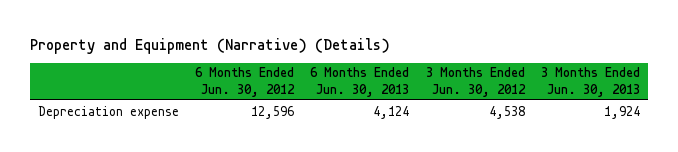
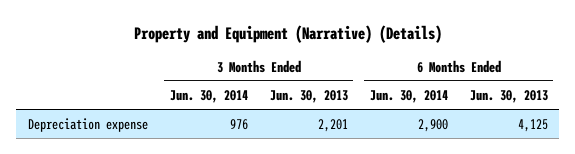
[195,67,296,97] 6 Months Ended Jun. 30, 2012 -> none
[425,67,526,97] 3 Months Ended Jun. 30, 2012 -> none
none -> [169,89,248,103] Jun. 30, 2014
none -> [369,89,448,103] Jun. 30, 2014
[373,105,410,119] 4,124 -> [517,119,548,133] 4,125
[603,105,640,119] 1,924 -> [317,119,348,133] 2,201

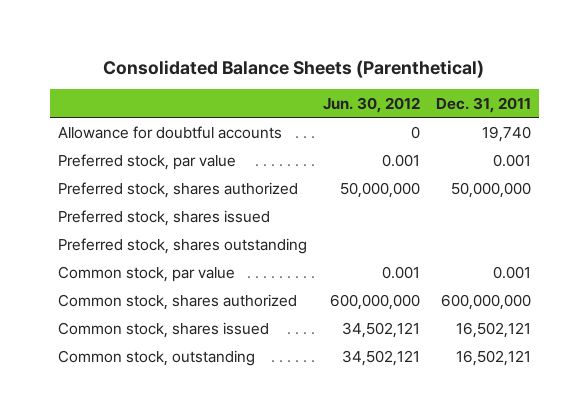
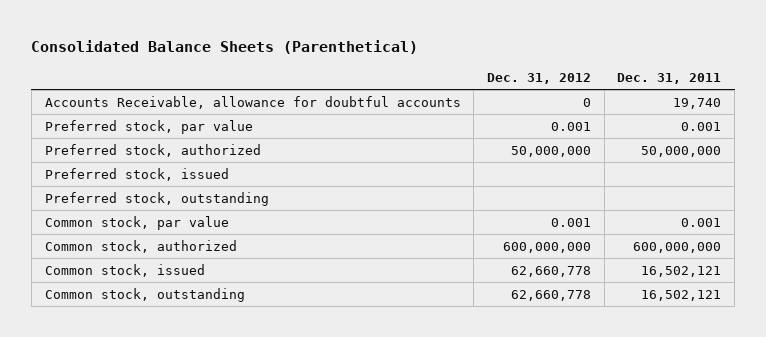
[322,96,420,113] Jun. 30, 2012 -> none
none -> [487,72,592,84] Dec. 31, 2012
[57,125,282,139] Allowance for doubtful accounts -> [44,96,461,110] Accounts Receivable, allowance for doubtful accounts
[57,181,298,198] Preferred stock, shares authorized -> [44,144,261,158] Preferred stock, authorized
[57,209,270,226] Preferred stock, shares issued -> [44,168,229,182] Preferred stock, issued
[57,237,307,254] Preferred stock, shares outstanding -> [44,192,269,207] Preferred stock, outstanding
[57,293,297,310] Common stock, shares authorized -> [44,240,237,254] Common stock, authorized
[57,321,269,338] Common stock, shares issued -> [44,264,205,278] Common stock, issued

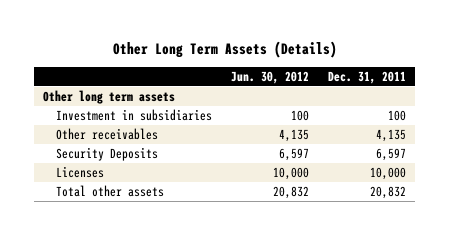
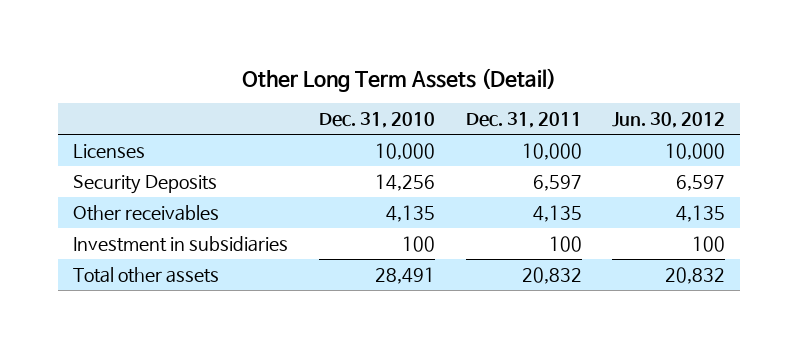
[112,40,337,58] Other Long Term Assets (Details) -> [242,67,557,92] Other Long Term Assets (Detail)
none -> [318,112,435,129] Dec. 31, 2010
[43,90,176,105] Other long term assets -> none
[56,147,159,162] Security Deposits -> [73,174,218,194] Security Deposits
[56,128,159,141] Other receivables -> [73,204,220,221] Other receivables
[56,109,213,122] Investment in subsidiaries -> [73,235,289,252] Investment in subsidiaries

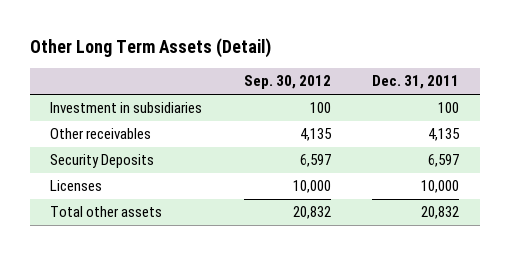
[318,112,435,129] Dec. 31, 2010 -> none
[612,112,726,129] Jun. 30, 2012 -> none
none -> [243,75,331,90] Sep. 30, 2012
[73,204,220,221] Other receivables -> [50,128,152,140] Other receivables
[73,174,218,194] Security Deposits -> [50,154,155,169] Security Deposits
[73,143,146,158] Licenses -> [50,180,103,192] Licenses

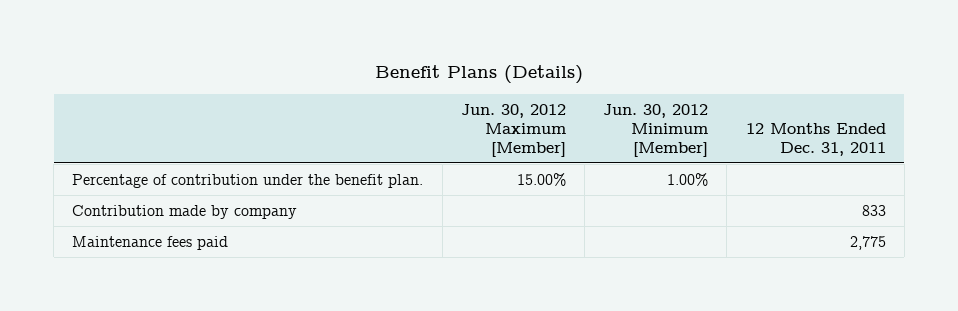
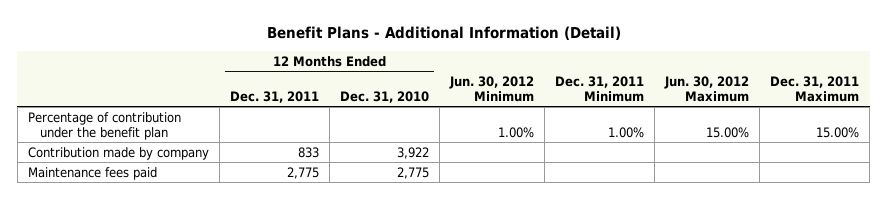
[375,65,584,85] Benefit Plans (Details) -> [266,26,621,41] Benefit Plans - Additional Information (Detail)
[460,103,566,157] Jun. 30, 2012 Maximum [Member] -> none
[603,103,709,157] Jun. 30, 2012 Minimum [Member] -> none
none -> [340,91,430,104] Dec. 31, 2010
none -> [449,75,535,103] Jun. 30, 2012 Minimum
none -> [555,75,645,103] Dec. 31, 2011 Minimum
none -> [664,75,750,103] Jun. 30, 2012 Maximum
none -> [770,75,860,103] Dec. 31, 2011 Maximum
[72,173,424,188] Percentage of contribution under the benefit plan. -> [27,111,181,141] Percentage of contribution under the benefit plan

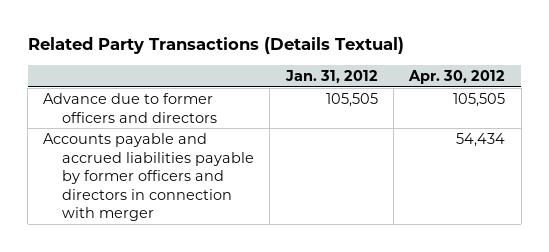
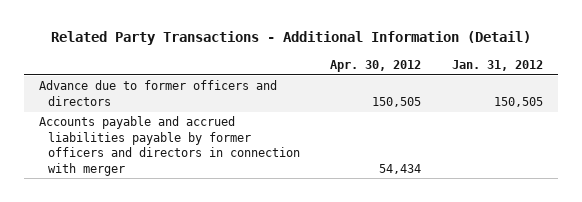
[27,37,404,55] Related Party Transactions (Details Textual) -> [51,31,532,46] Related Party Transactions - Additional Information (Detail)
[325,93,378,108] 105,505 -> [493,96,543,107] 150,505
[453,93,506,108] 105,505 -> [372,96,422,107] 150,505

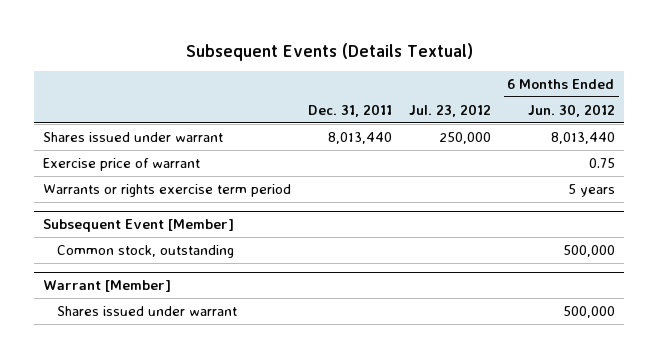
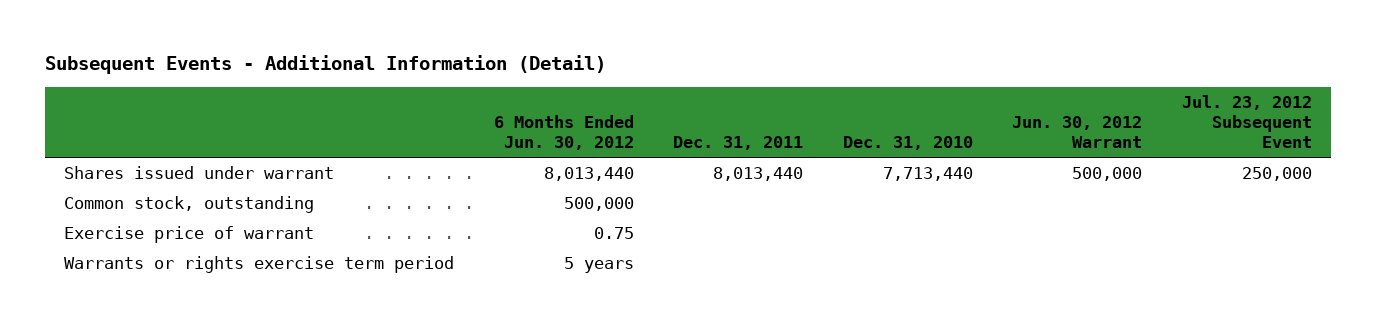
[185,42,473,61] Subsequent Events (Details Textual) -> [44,55,606,75] Subsequent Events - Additional Information (Detail)
[408,103,491,117] Jul. 23, 2012 -> none
none -> [842,136,973,151] Dec. 31, 2010
none -> [1012,116,1143,149] Jun. 30, 2012 Warrant
none -> [1181,95,1312,149] Jul. 23, 2012 Subsequent Event
none -> [64,196,315,214] Common stock, outstanding
[42,218,234,232] Subsequent Event [Member] -> none
[57,244,235,258] Common stock, outstanding -> none
[42,279,171,292] Warrant [Member] -> none
[57,305,238,316] Shares issued under warrant -> none

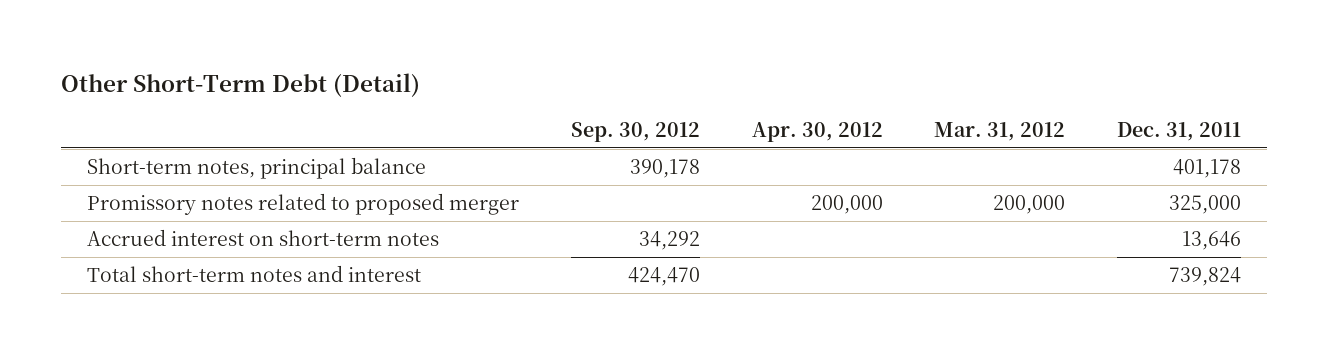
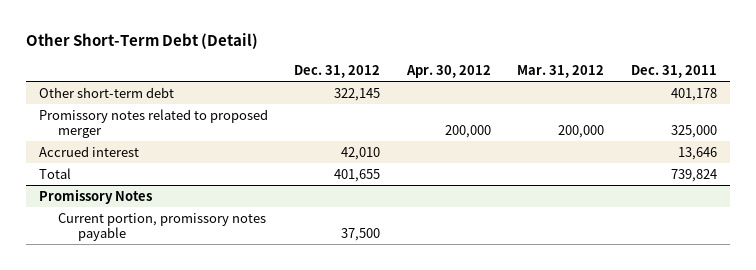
[570,122,700,143] Sep. 30, 2012 -> none
none -> [294,64,381,78] Dec. 31, 2012
[87,157,427,180] Short-term notes, principal balance -> [38,86,174,98] Other short-term debt
[87,229,440,247] Accrued interest on short-term notes -> [38,145,139,157] Accrued interest
[87,265,422,283] Total short-term notes and interest -> [38,167,71,179] Total
none -> [38,188,152,204] Promissory Notes
none -> [58,212,267,241] Current portion, promissory notes payable

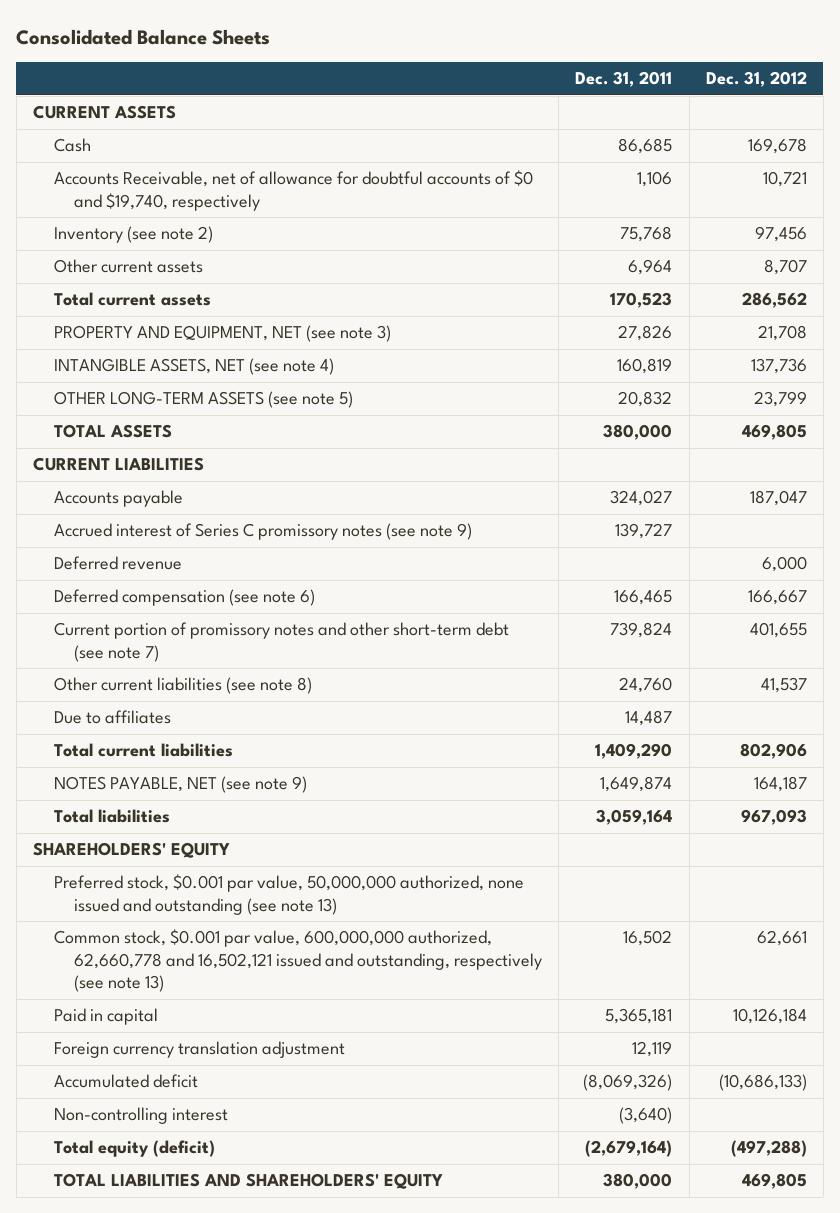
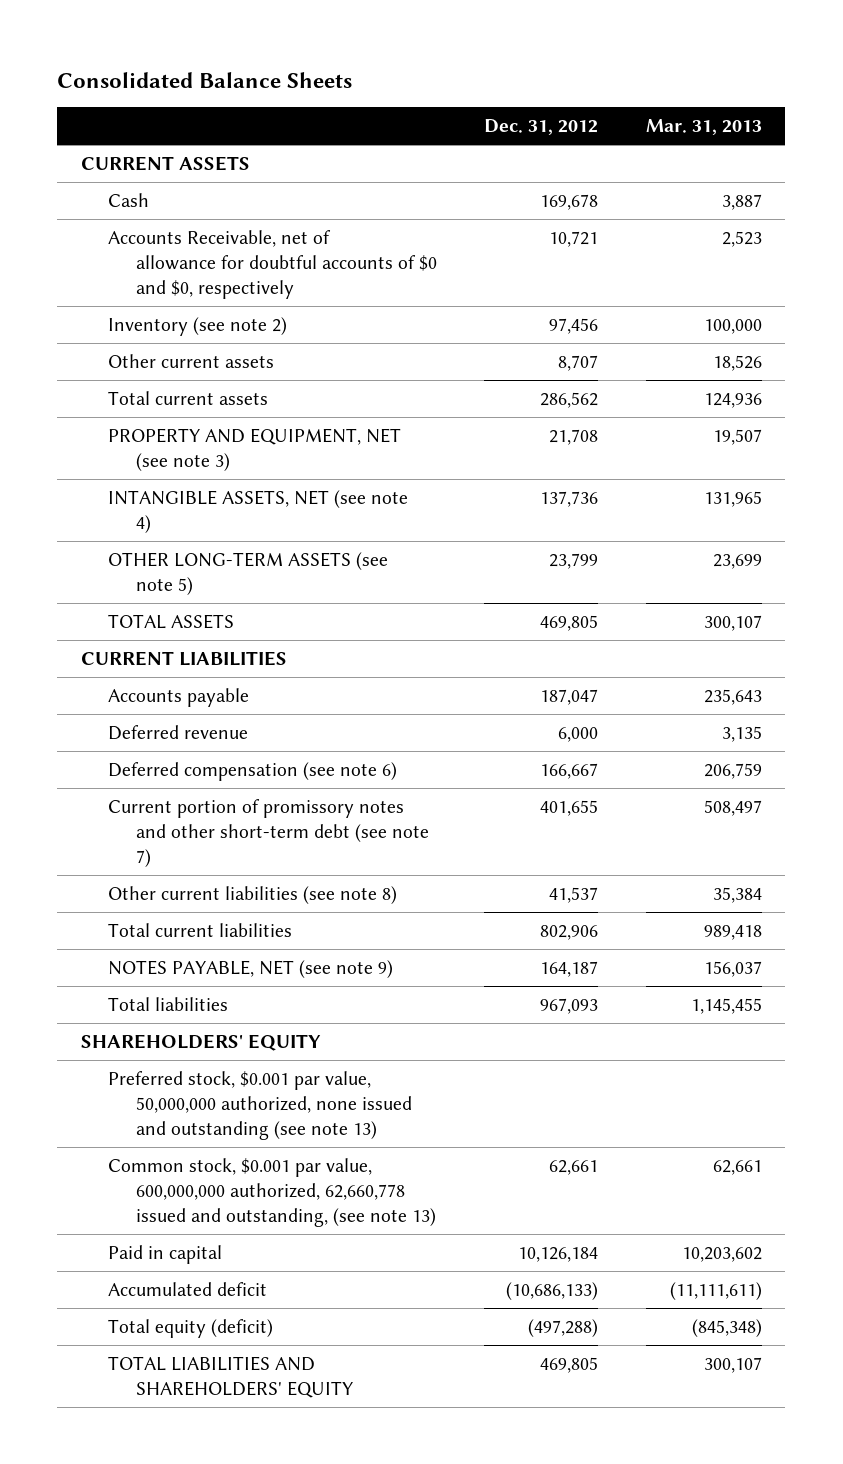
[575,71,673,88] Dec. 31, 2011 -> none
none -> [645,118,762,135] Mar. 31, 2013
[53,170,533,211] Accounts Receivable, net of allowance for doubtful accounts of $0 and $19,740, respectively -> [108,229,437,299] Accounts Receivable, net of allowance for doubtful accounts of $0 and $0, respectively
[53,523,472,541] Accrued interest of Series C promissory notes (see note 9) -> none
[53,710,171,725] Due to affiliates -> none
[53,929,543,992] Common stock, $0.001 par value, 600,000,000 authorized, 62,660,778 and 16,502,121 issued and outstanding, respectively (see note 13) -> [108,1157,436,1227] Common stock, $0.001 par value, 600,000,000 authorized, 62,660,778 issued and outstanding, (see note 13)
[53,1041,345,1059] Foreign currency translation adjustment -> none
[53,1107,228,1125] Non-controlling interest -> none

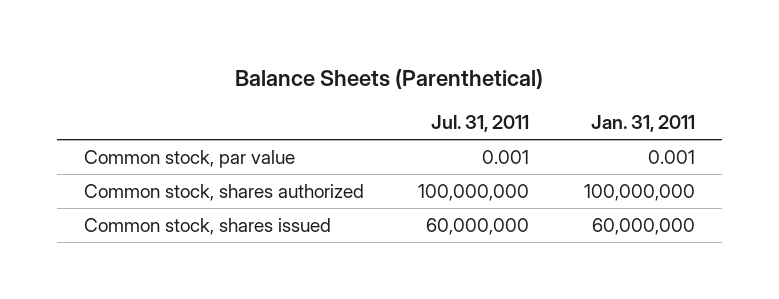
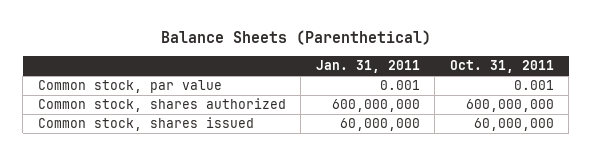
[431,115,530,133] Jul. 31, 2011 -> none
none -> [449,60,554,74] Oct. 31, 2011
[583,183,695,201] 100,000,000 -> [331,99,420,113] 600,000,000

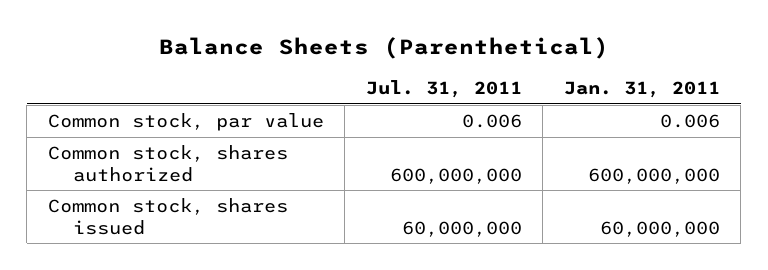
[449,60,554,74] Oct. 31, 2011 -> none
none -> [365,79,522,98] Jul. 31, 2011
[379,80,420,91] 0.001 -> [659,113,720,128] 0.006

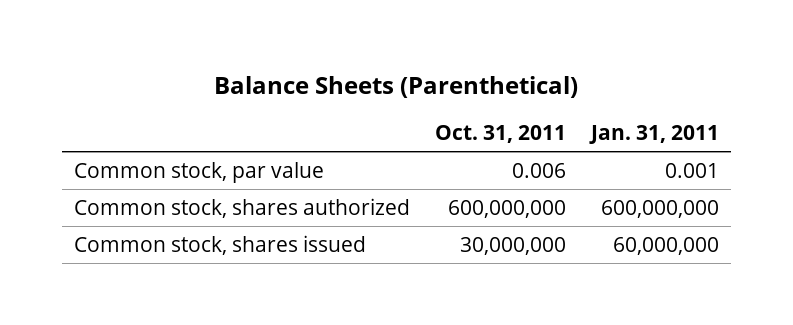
[365,79,522,98] Jul. 31, 2011 -> none
none -> [434,125,566,144] Oct. 31, 2011
[659,113,720,128] 0.006 -> [664,162,719,178] 0.001

